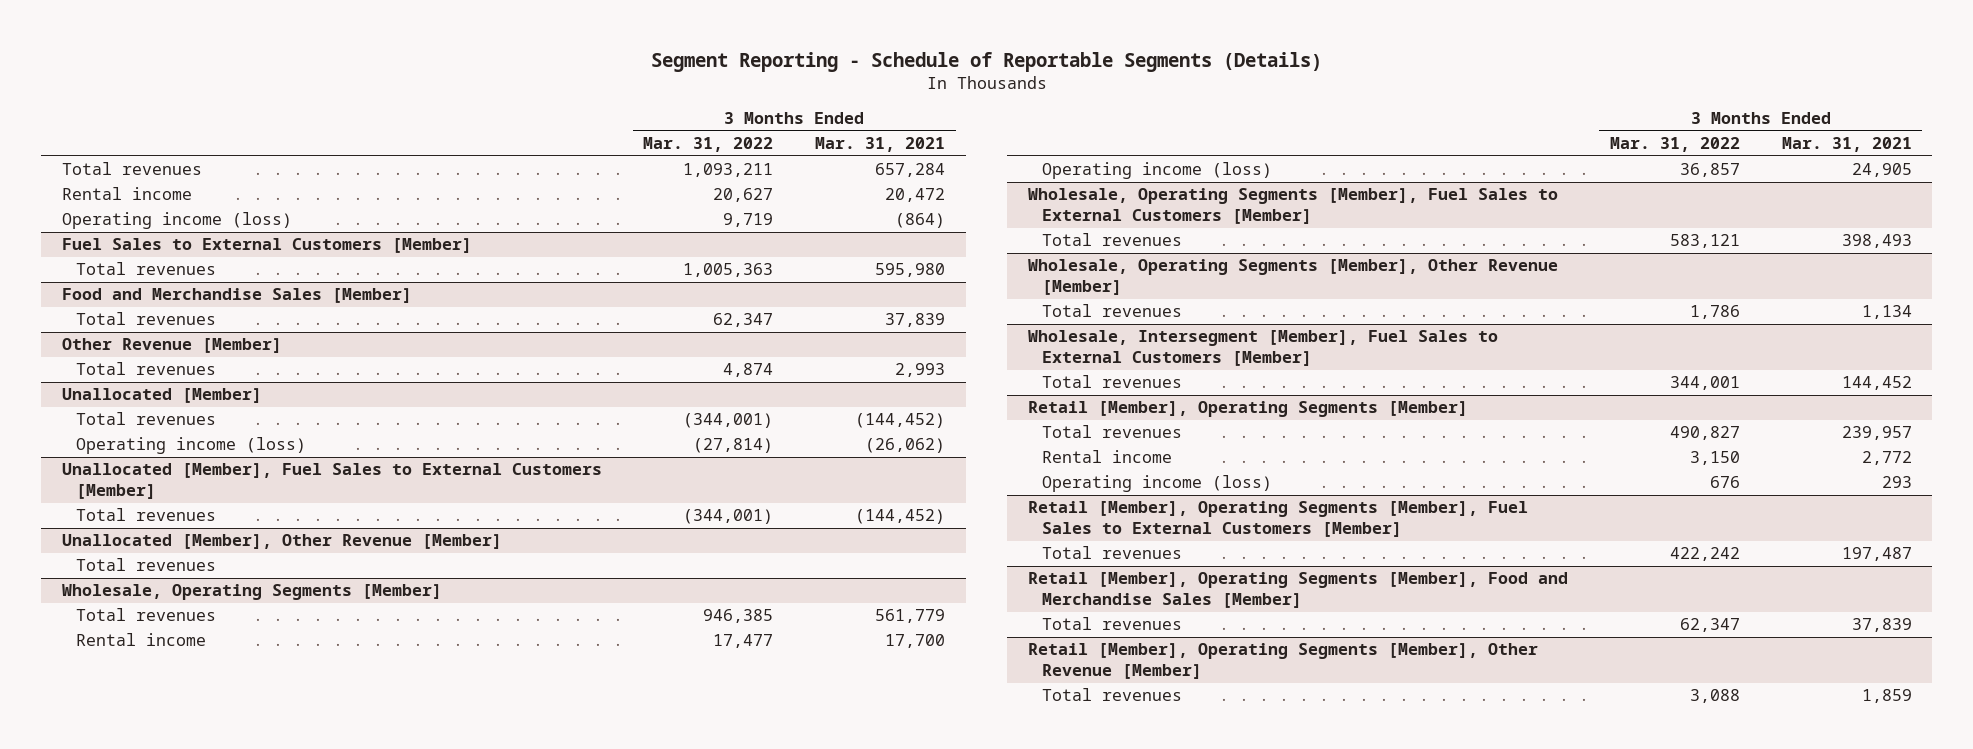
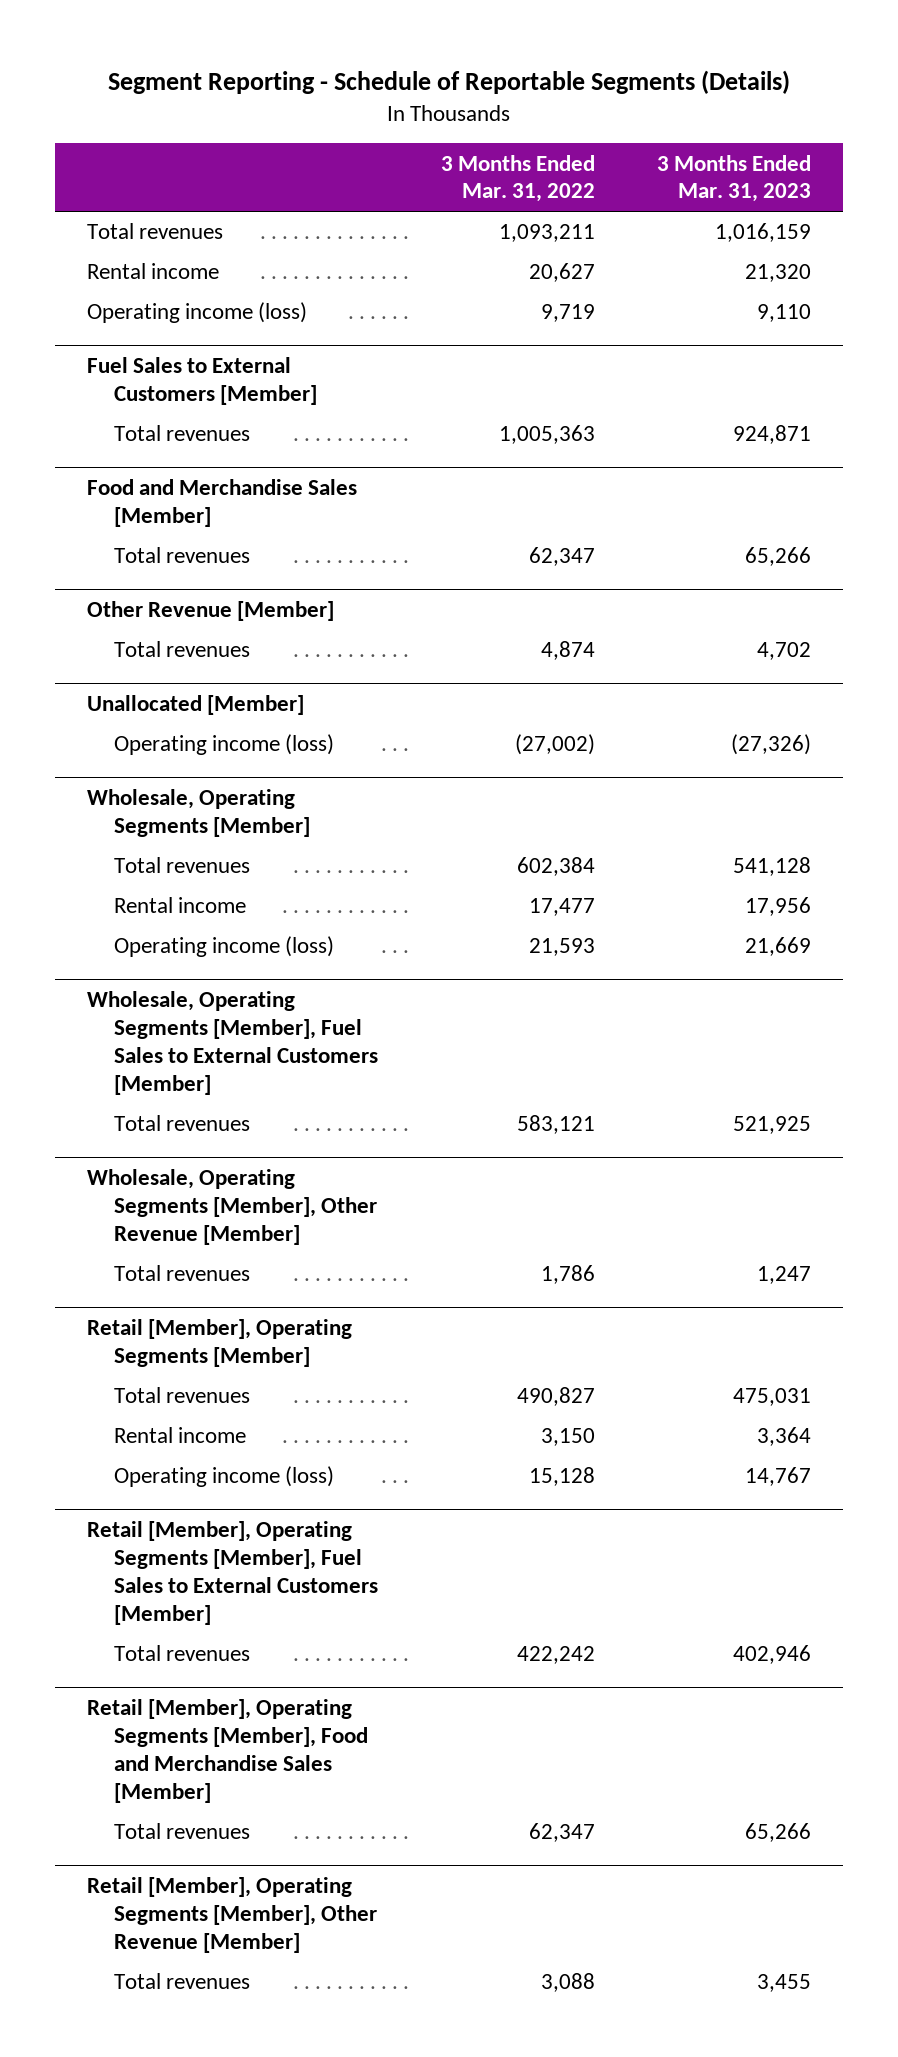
[815,137,946,153] Mar. 31, 2021 -> none
none -> [657,154,812,203] 3 Months Ended Mar. 31, 2023
[76,412,217,426] Total revenues -> none
[61,463,602,500] Unallocated [Member], Fuel Sales to External Customers [Member] -> none
[76,508,217,522] Total revenues -> none
[61,534,502,550] Unallocated [Member], Other Revenue [Member] -> none
[76,558,217,572] Total revenues -> none
[693,438,774,454] (27,814) -> [514,734,595,756] (27,002)
[703,609,774,624] 946,385 -> [516,857,595,877] 602,384
[1679,163,1740,178] 36,857 -> [528,938,595,957] 21,593
[1028,330,1499,367] Wholesale, Intersegment [Member], Fuel Sales to External Customers [Member] -> none
[1042,375,1183,389] Total revenues -> none
[1709,476,1740,489] 676 -> [528,1467,595,1487] 15,128

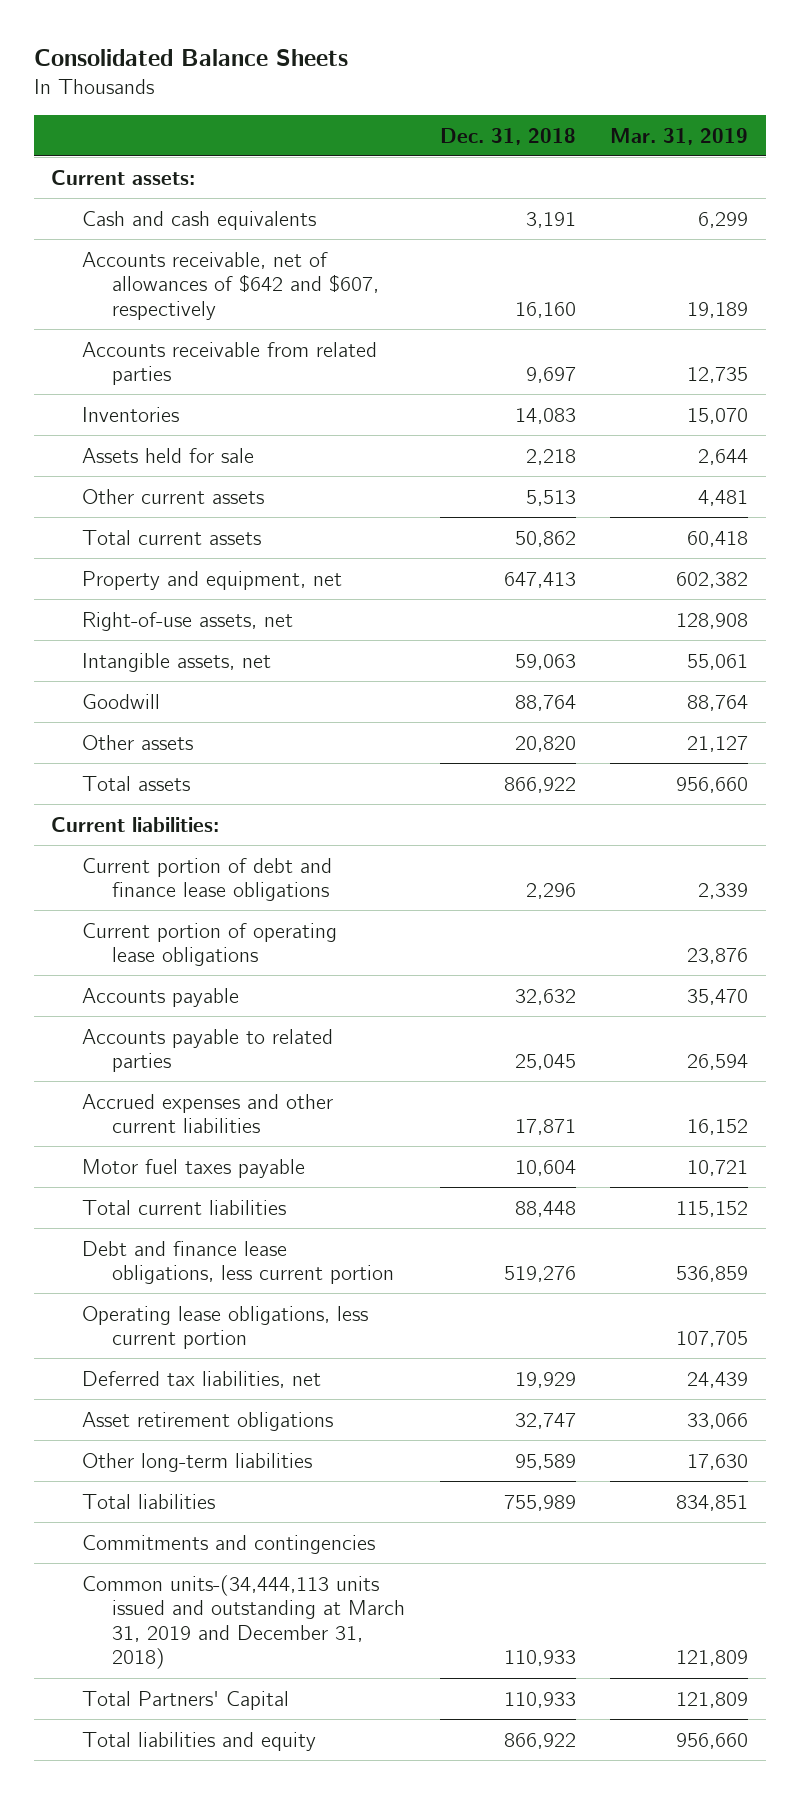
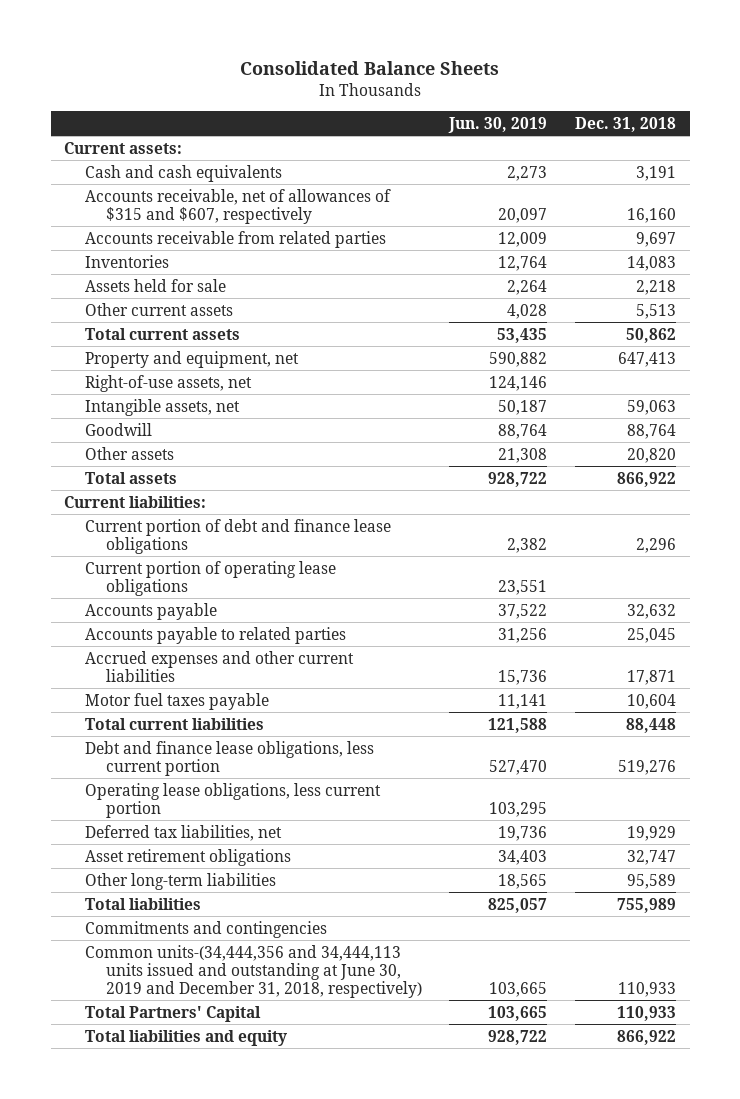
[610,127,749,145] Mar. 31, 2019 -> none
none -> [448,116,548,133] Jun. 30, 2019
[81,251,380,320] Accounts receivable, net of allowances of $642 and $607, respectively -> [85,188,392,224] Accounts receivable, net of allowances of $315 and $607, respectively
[81,1574,406,1670] Common units-(34,444,113 units issued and outstanding at March 31, 2019 and December 31, 2018) -> [85,944,422,999] Common units-(34,444,356 and 34,444,113 units issued and outstanding at June 30, 2019 and December 31, 2018, respectively)

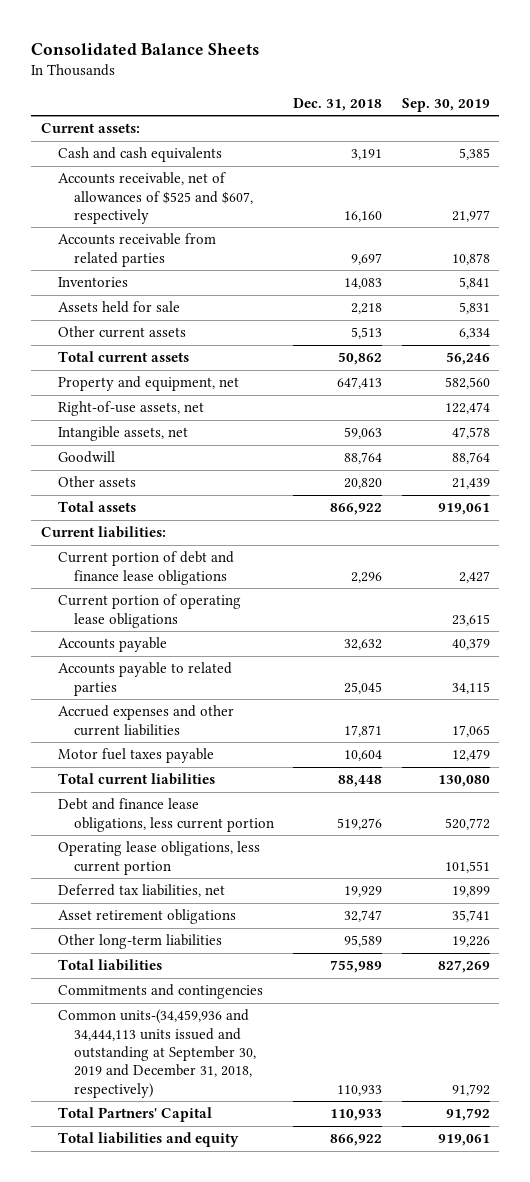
[448,116,548,133] Jun. 30, 2019 -> none
none -> [401,97,490,112] Sep. 30, 2019
[85,188,392,224] Accounts receivable, net of allowances of $315 and $607, respectively -> [57,172,254,224] Accounts receivable, net of allowances of $525 and $607, respectively
[85,944,422,999] Common units-(34,444,356 and 34,444,113 units issued and outstanding at June 30, 2019 and December 31, 2018, respectively) -> [57,1009,257,1098] Common units-(34,459,936 and 34,444,113 units issued and outstanding at September 30, 2019 and December 31, 2018, respectively)

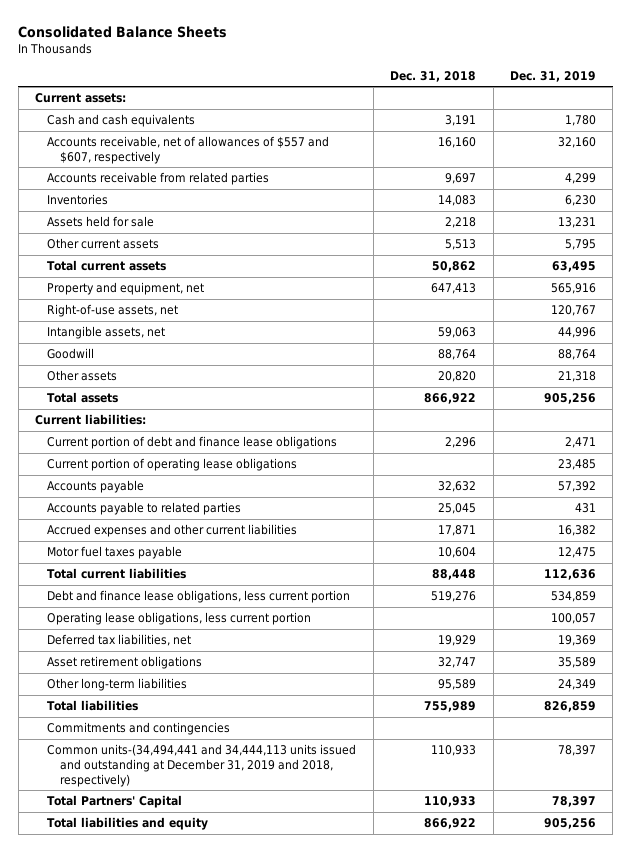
[401,97,490,112] Sep. 30, 2019 -> none
none -> [510,70,597,82] Dec. 31, 2019
[57,172,254,224] Accounts receivable, net of allowances of $525 and $607, respectively -> [47,136,330,164] Accounts receivable, net of allowances of $557 and $607, respectively
[57,1009,257,1098] Common units-(34,459,936 and 34,444,113 units issued and outstanding at September 30, 2019 and December 31, 2018, respectively) -> [47,744,357,787] Common units-(34,494,441 and 34,444,113 units issued and outstanding at December 31, 2019 and 2018, respectively)

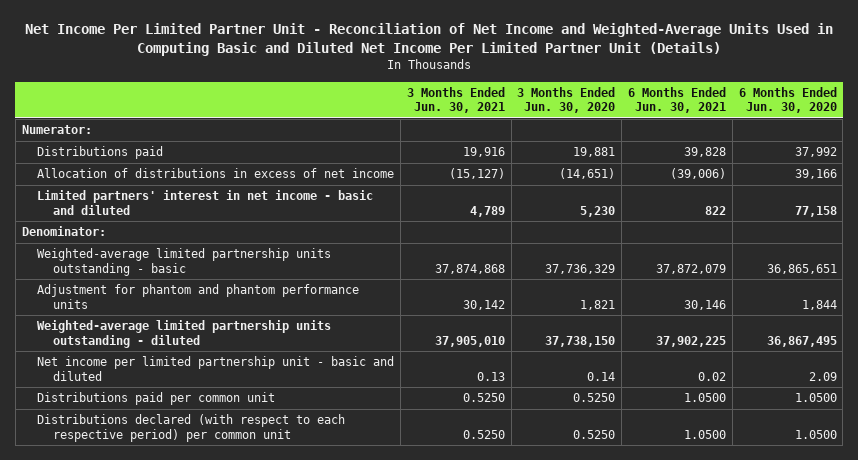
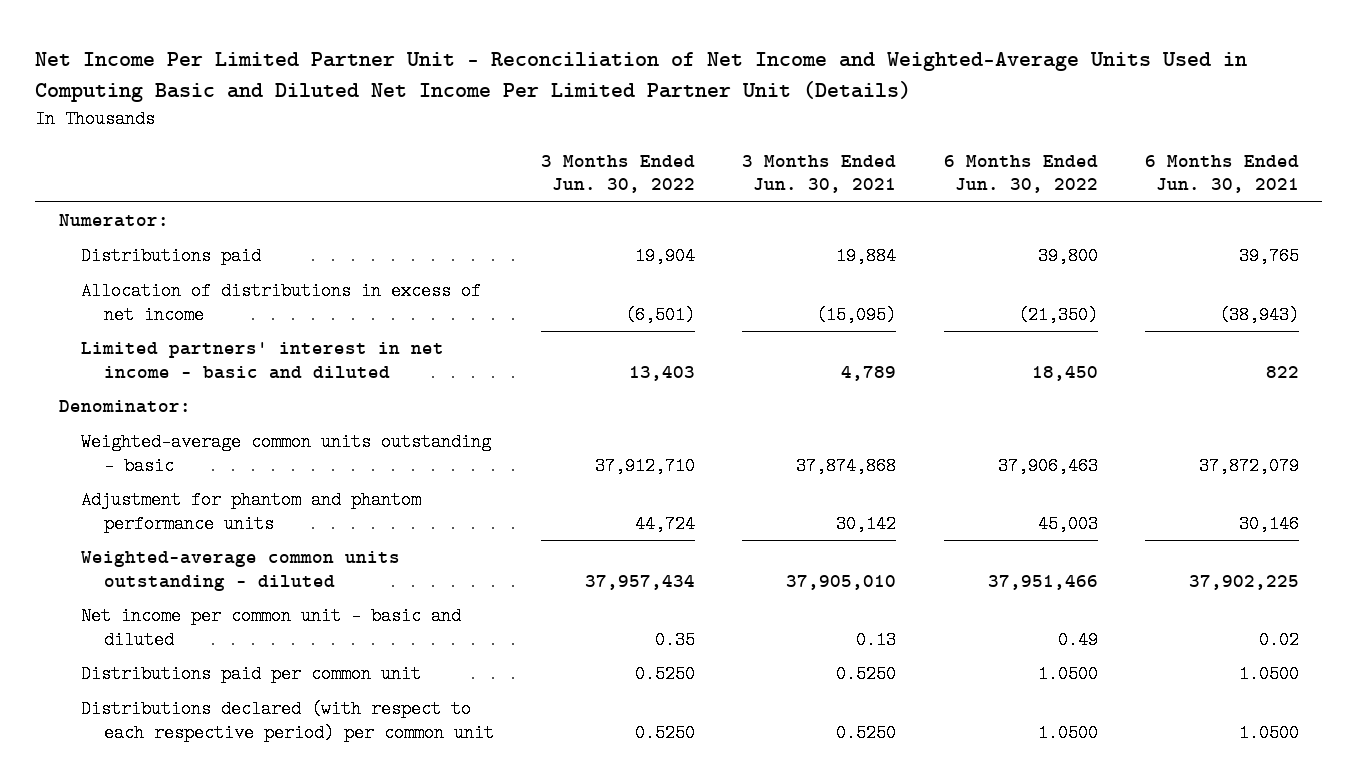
[517,86,616,114] 3 Months Ended Jun. 30, 2020 -> none
[738,86,837,114] 6 Months Ended Jun. 30, 2020 -> none
none -> [541,155,696,194] 3 Months Ended Jun. 30, 2022
none -> [943,155,1098,194] 6 Months Ended Jun. 30, 2022
[462,147,505,158] 19,916 -> [836,247,897,266] 19,884
[683,147,726,158] 39,828 -> [1238,247,1299,266] 39,765
[448,168,505,180] (15,127) -> [816,305,897,324] (15,095)
[669,168,726,180] (39,006) -> [1218,305,1299,324] (38,943)
[37,248,332,276] Weighted-average limited partnership units outstanding - basic -> [81,433,492,475] Weighted-average common units outstanding - basic
[37,320,332,348] Weighted-average limited partnership units outstanding - diluted -> [81,551,401,591] Weighted-average common units outstanding - diluted
[37,356,395,381] Net income per limited partnership unit - basic and diluted -> [81,607,462,649] Net income per common unit - basic and diluted

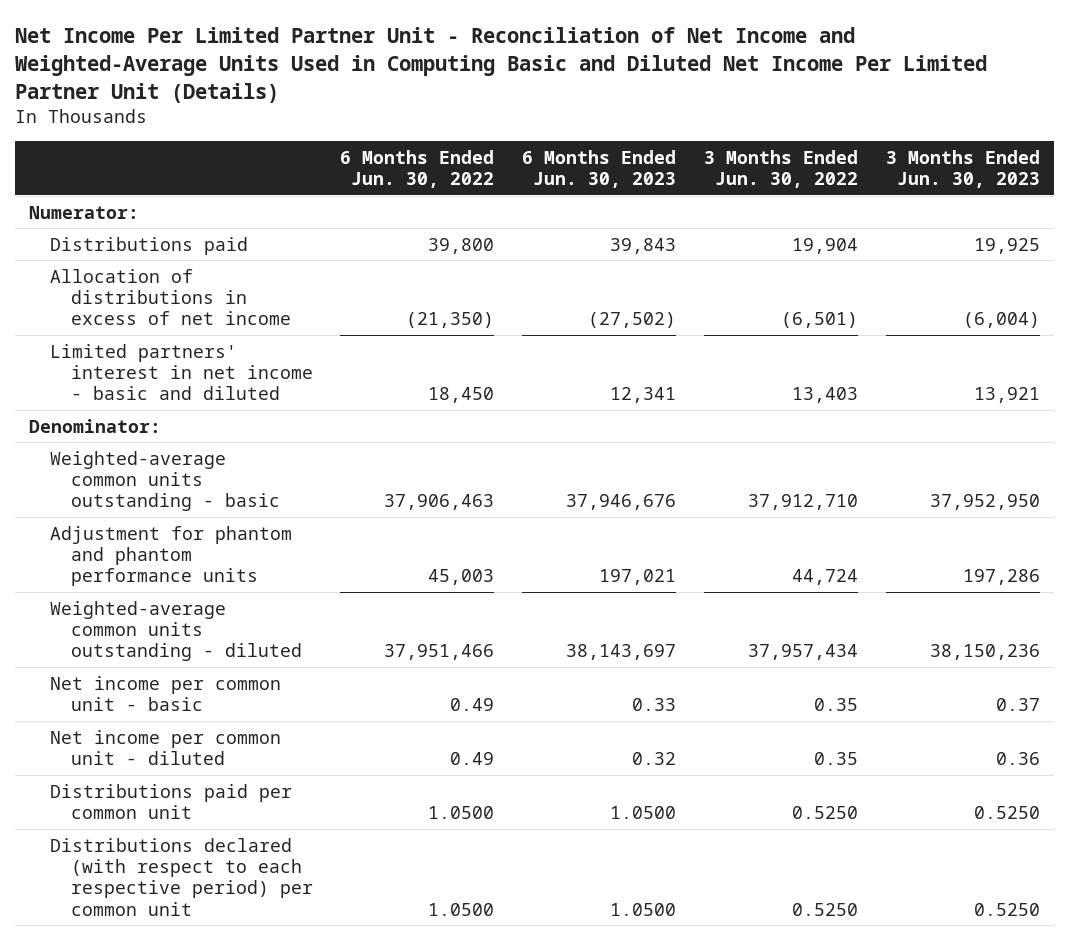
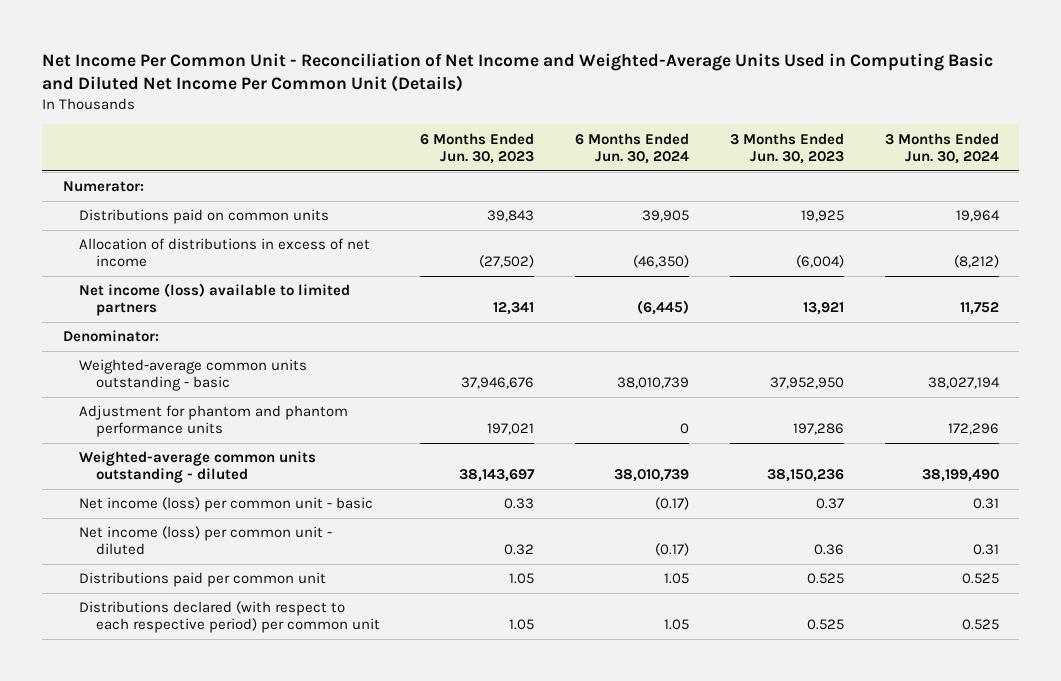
[15,27,988,103] Net Income Per Limited Partner Unit - Reconciliation of Net Income and Weighted-Average Units Used in Computing Basic and Diluted Net Income Per Limited Partner Unit (Details) -> [42,52,994,93] Net Income Per Common Unit - Reconciliation of Net Income and Weighted-Average Units Used in Computing Basic and Diluted Net Income Per Common Unit (Details)
[340,149,495,189] 6 Months Ended Jun. 30, 2022 -> none
[704,149,859,189] 3 Months Ended Jun. 30, 2022 -> none
none -> [575,132,690,164] 6 Months Ended Jun. 30, 2024
none -> [884,132,999,164] 3 Months Ended Jun. 30, 2024
[49,236,248,255] Distributions paid -> [79,209,330,225] Distributions paid on common units
[49,343,313,401] Limited partners' interest in net income - basic and diluted -> [79,283,351,317] Net income (loss) available to limited partners
[49,675,281,711] Net income per common unit - basic -> [79,497,374,513] Net income (loss) per common unit - basic
[49,729,281,765] Net income per common unit - diluted -> [79,526,333,556] Net income (loss) per common unit - diluted
[610,805,677,819] 1.0500 -> [509,573,535,585] 1.05
[974,805,1041,819] 0.5250 -> [806,573,844,585] 0.525
[610,902,677,916] 1.0500 -> [509,619,535,631] 1.05
[974,902,1041,916] 0.5250 -> [806,619,844,631] 0.525

